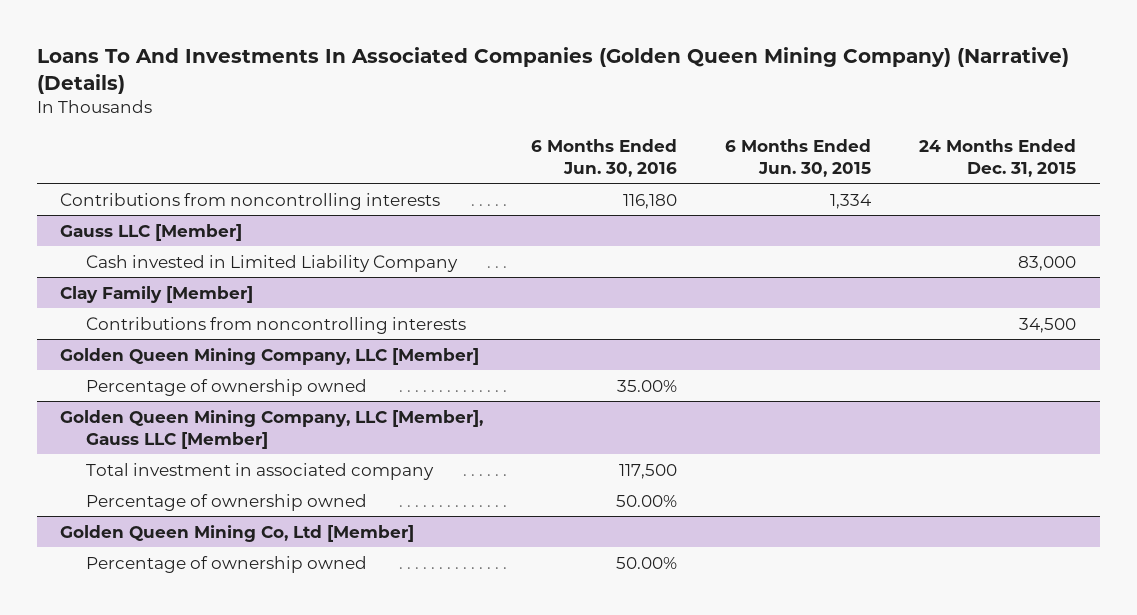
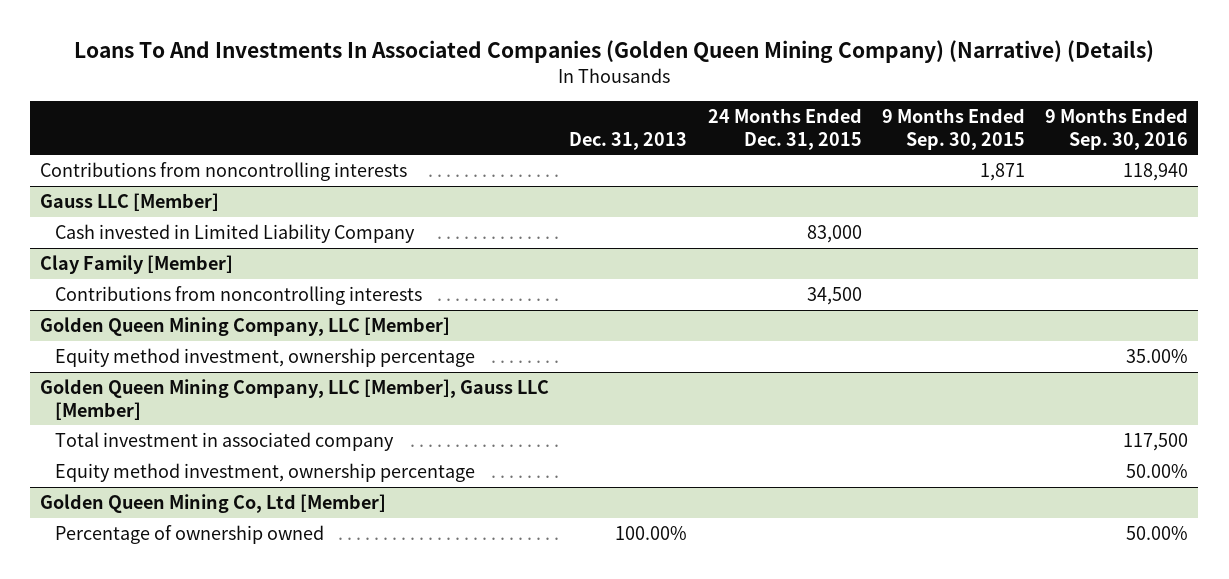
[531,138,678,177] 6 Months Ended Jun. 30, 2016 -> none
[725,138,872,177] 6 Months Ended Jun. 30, 2015 -> none
none -> [569,131,688,150] Dec. 31, 2013
none -> [882,108,1026,150] 9 Months Ended Sep. 30, 2015
none -> [1045,108,1189,150] 9 Months Ended Sep. 30, 2016
[86,378,368,396] Percentage of ownership owned -> [54,348,475,368] Equity method investment, ownership percentage
[86,493,368,511] Percentage of ownership owned -> [54,463,475,483] Equity method investment, ownership percentage

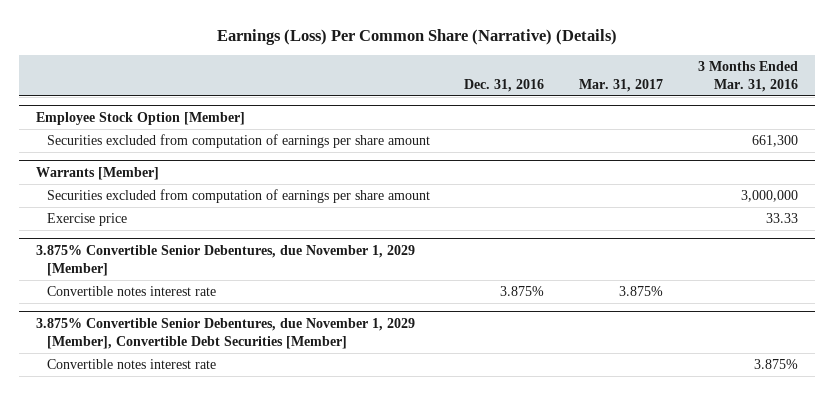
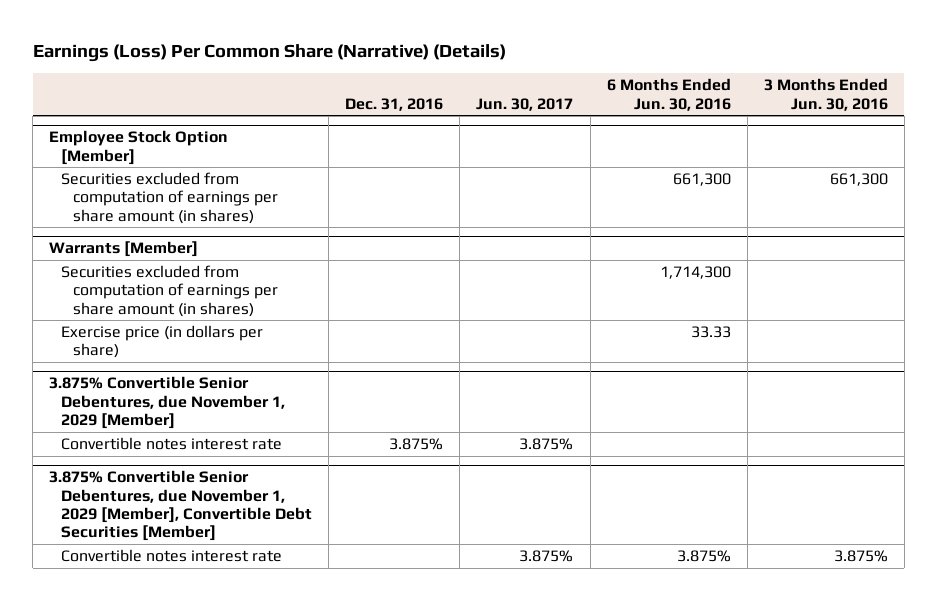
[579,78,664,92] Mar. 31, 2017 -> none
[697,61,798,92] 3 Months Ended Mar. 31, 2016 -> none
none -> [476,97,574,111] Jun. 30, 2017
none -> [606,78,731,111] 6 Months Ended Jun. 30, 2016
none -> [763,78,888,111] 3 Months Ended Jun. 30, 2016
[46,134,430,149] Securities excluded from computation of earnings per share amount -> [60,171,278,224] Securities excluded from computation of earnings per share amount (in shares)
[46,189,430,204] Securities excluded from computation of earnings per share amount -> [60,264,278,317] Securities excluded from computation of earnings per share amount (in shares)
[46,213,127,227] Exercise price -> [60,324,263,359] Exercise price (in dollars per share)

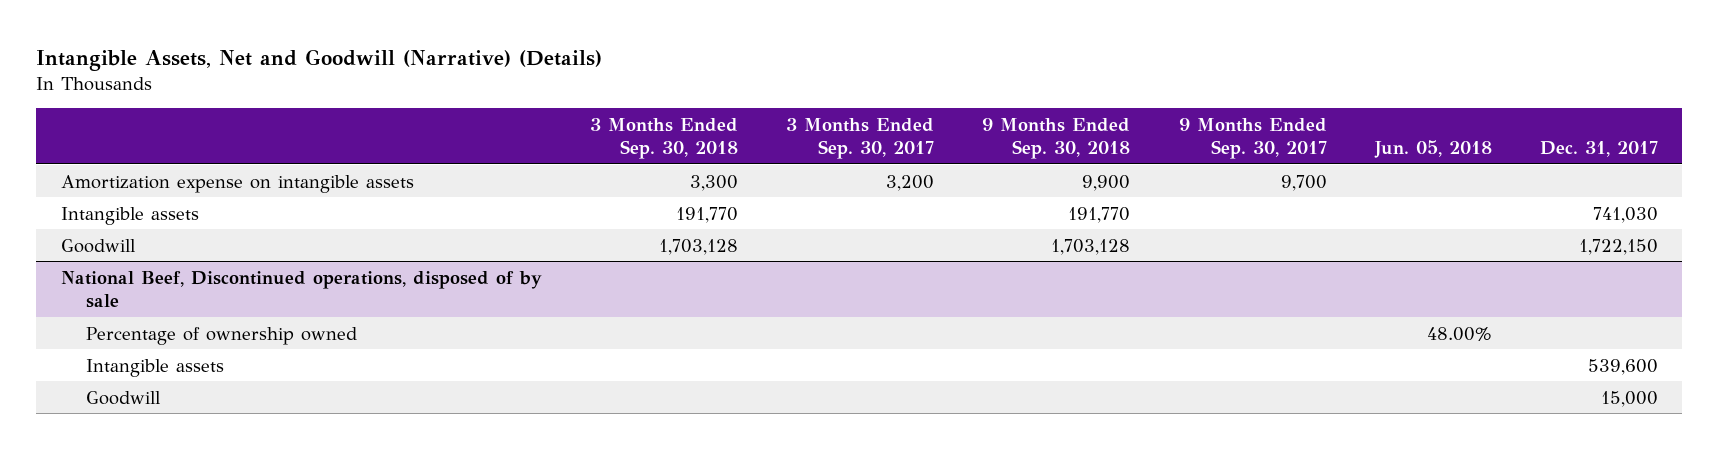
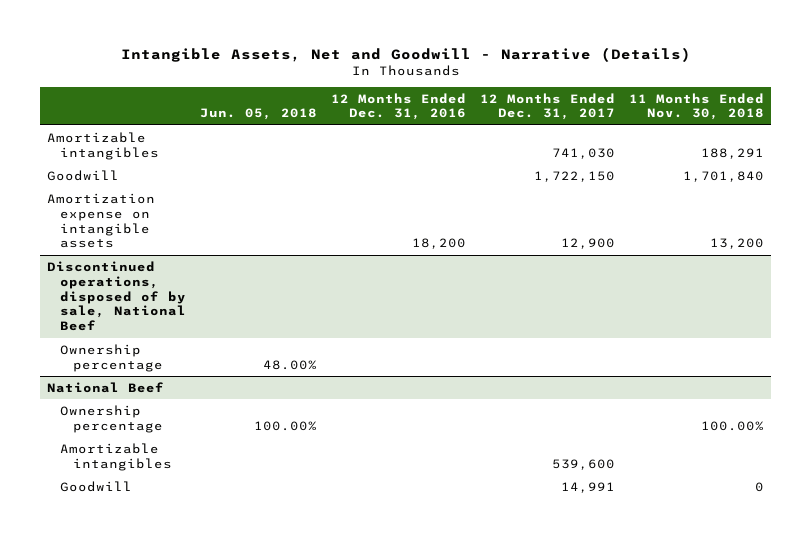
[36,48,603,71] Intangible Assets, Net and Goodwill (Narrative) (Details) -> [120,46,691,62] Intangible Assets, Net and Goodwill - Narrative (Details)
[589,117,738,160] 3 Months Ended Sep. 30, 2018 -> none
[786,117,935,160] 3 Months Ended Sep. 30, 2017 -> none
[982,117,1131,160] 9 Months Ended Sep. 30, 2018 -> none
[1178,117,1327,160] 9 Months Ended Sep. 30, 2017 -> none
[1540,141,1659,158] Dec. 31, 2017 -> none
none -> [330,92,466,121] 12 Months Ended Dec. 31, 2016
none -> [479,92,615,121] 12 Months Ended Dec. 31, 2017
none -> [628,92,764,121] 11 Months Ended Nov. 30, 2018
[60,206,199,225] Intangible assets -> [47,131,159,160] Amortizable intangibles
[86,358,225,377] Intangible assets -> none
[86,390,162,405] Goodwill -> none
[60,174,414,193] Amortization expense on intangible assets -> [47,192,156,249] Amortization expense on intangible assets
[60,270,542,308] National Beef, Discontinued operations, disposed of by sale -> [47,260,186,332] Discontinued operations, disposed of by sale, National Beef
[86,326,358,345] Percentage of ownership owned -> [59,343,163,372] Ownership percentage
none -> [47,381,165,393] National Beef
none -> [59,404,163,433] Ownership percentage
none -> [59,442,172,471] Amortizable intangibles
none -> [59,480,132,492] Goodwill

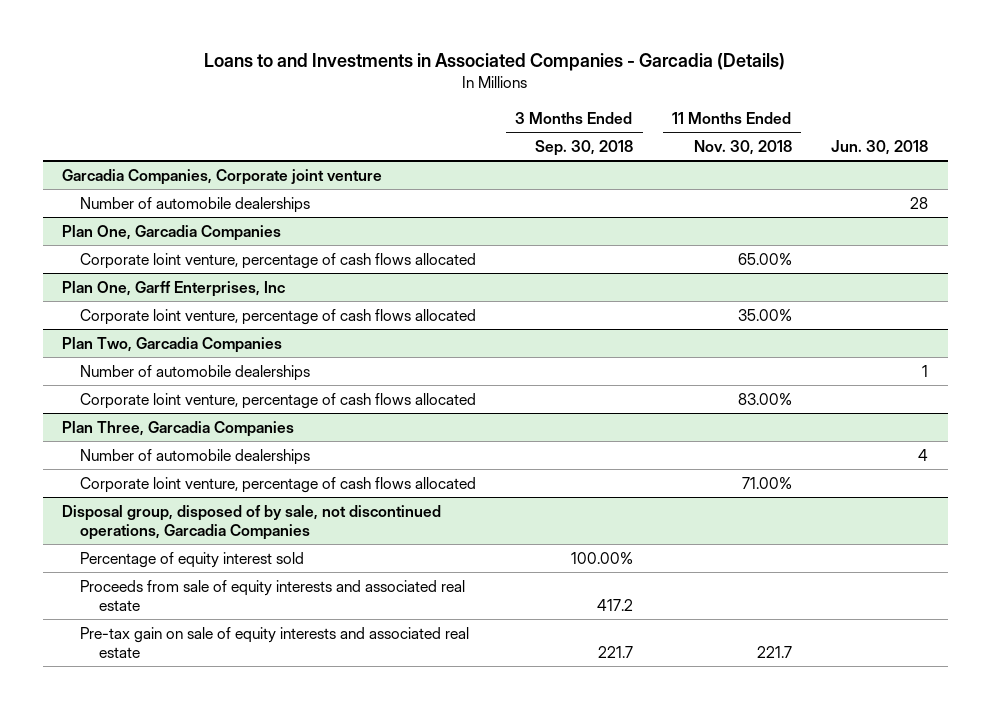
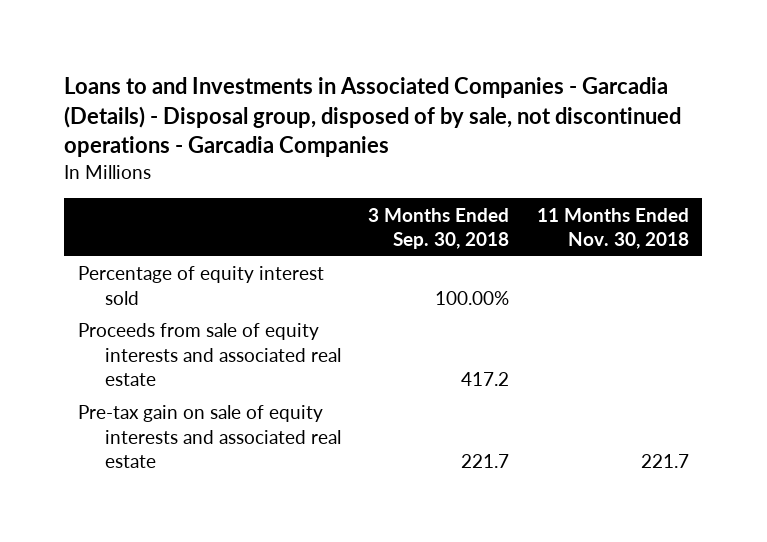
[204,52,786,71] Loans to and Investments in Associated Companies - Garcadia (Details) -> [64,77,682,158] Loans to and Investments in Associated Companies - Garcadia (Details) - Disposal group, disposed of by sale, not discontinued operations - Garcadia Companies
[831,139,929,155] Jun. 30, 2018 -> none
[62,168,383,185] Garcadia Companies, Corporate joint venture -> none
[80,196,311,213] Number of automobile dealerships -> none
[62,224,282,241] Plan One, Garcadia Companies -> none
[80,252,477,269] Corporate loint venture, percentage of cash flows allocated -> none
[62,280,286,297] Plan One, Garff Enterprises, Inc -> none
[80,308,477,325] Corporate loint venture, percentage of cash flows allocated -> none
[62,336,283,353] Plan Two, Garcadia Companies -> none
[80,364,311,381] Number of automobile dealerships -> none
[80,392,477,409] Corporate loint venture, percentage of cash flows allocated -> none
[62,420,295,437] Plan Three, Garcadia Companies -> none
[80,448,311,465] Number of automobile dealerships -> none
[80,476,477,493] Corporate loint venture, percentage of cash flows allocated -> none
[62,504,442,540] Disposal group, disposed of by sale, not discontinued operations, Garcadia Companies -> none

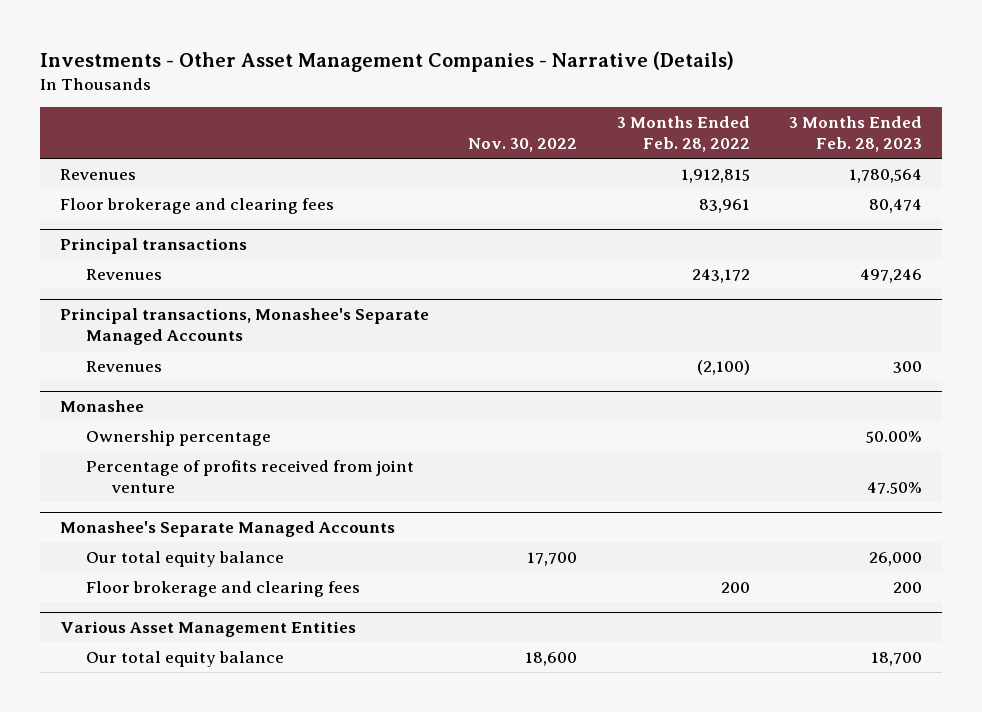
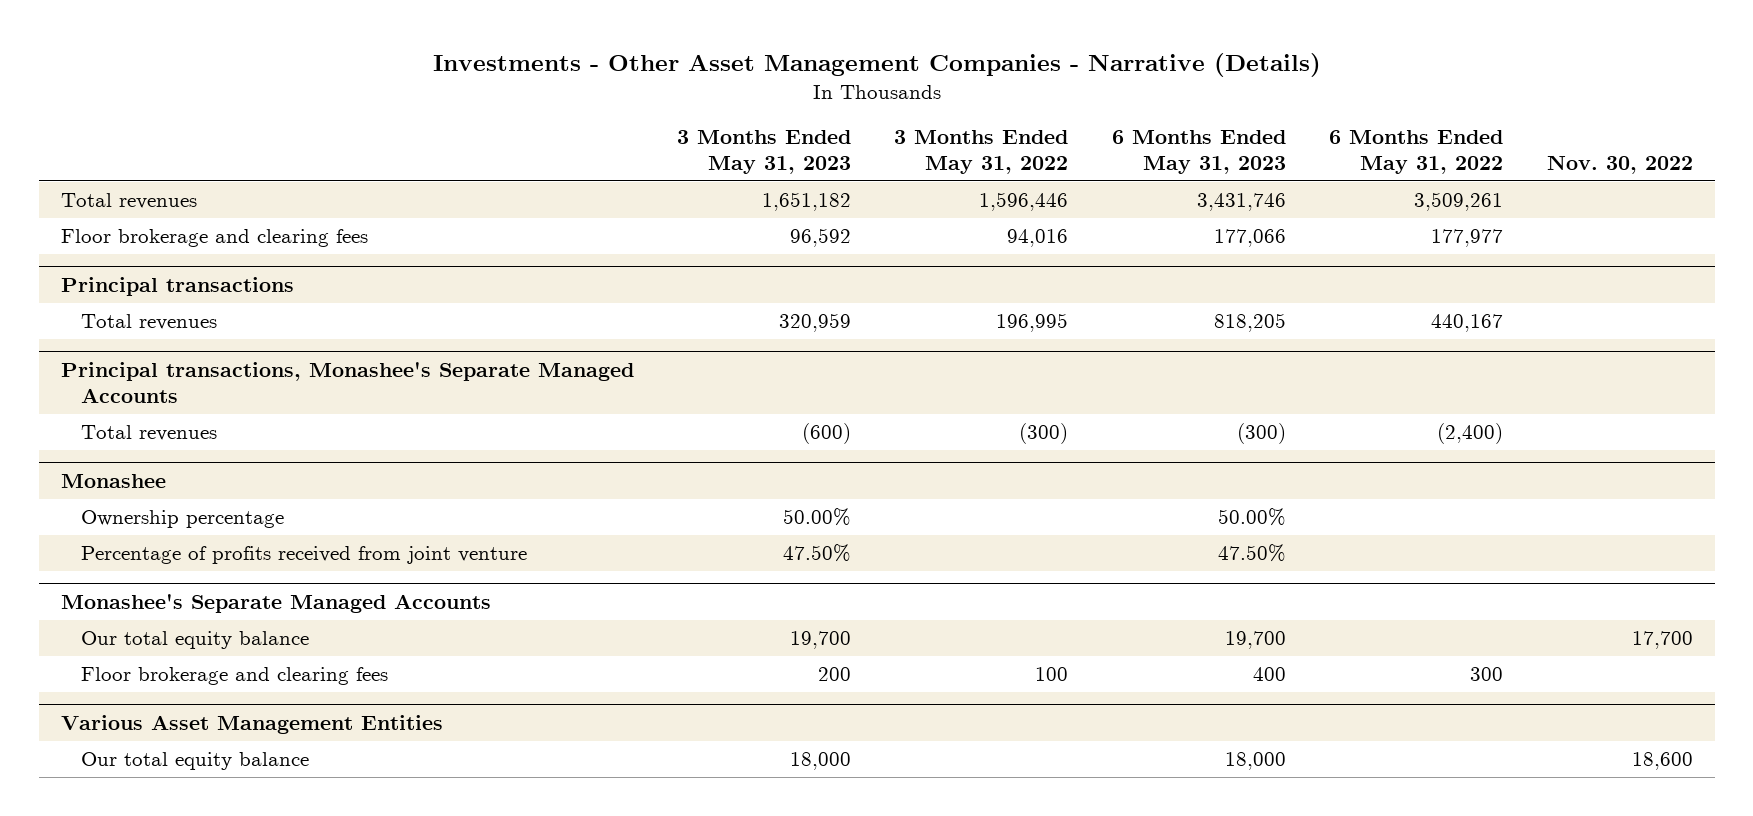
[616,116,750,153] 3 Months Ended Feb. 28, 2022 -> none
[789,116,923,153] 3 Months Ended Feb. 28, 2023 -> none
none -> [676,130,851,174] 3 Months Ended May 31, 2023
none -> [894,130,1069,174] 3 Months Ended May 31, 2022
none -> [1111,130,1286,174] 6 Months Ended May 31, 2023
none -> [1329,130,1504,174] 6 Months Ended May 31, 2022
[59,168,136,180] Revenues -> [60,193,197,210] Total revenues
[86,268,163,280] Revenues -> [81,314,218,331] Total revenues
[86,360,163,372] Revenues -> [81,425,218,442] Total revenues

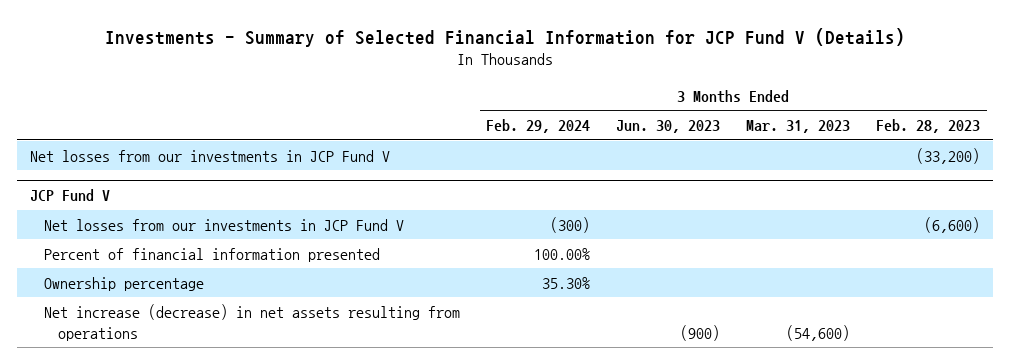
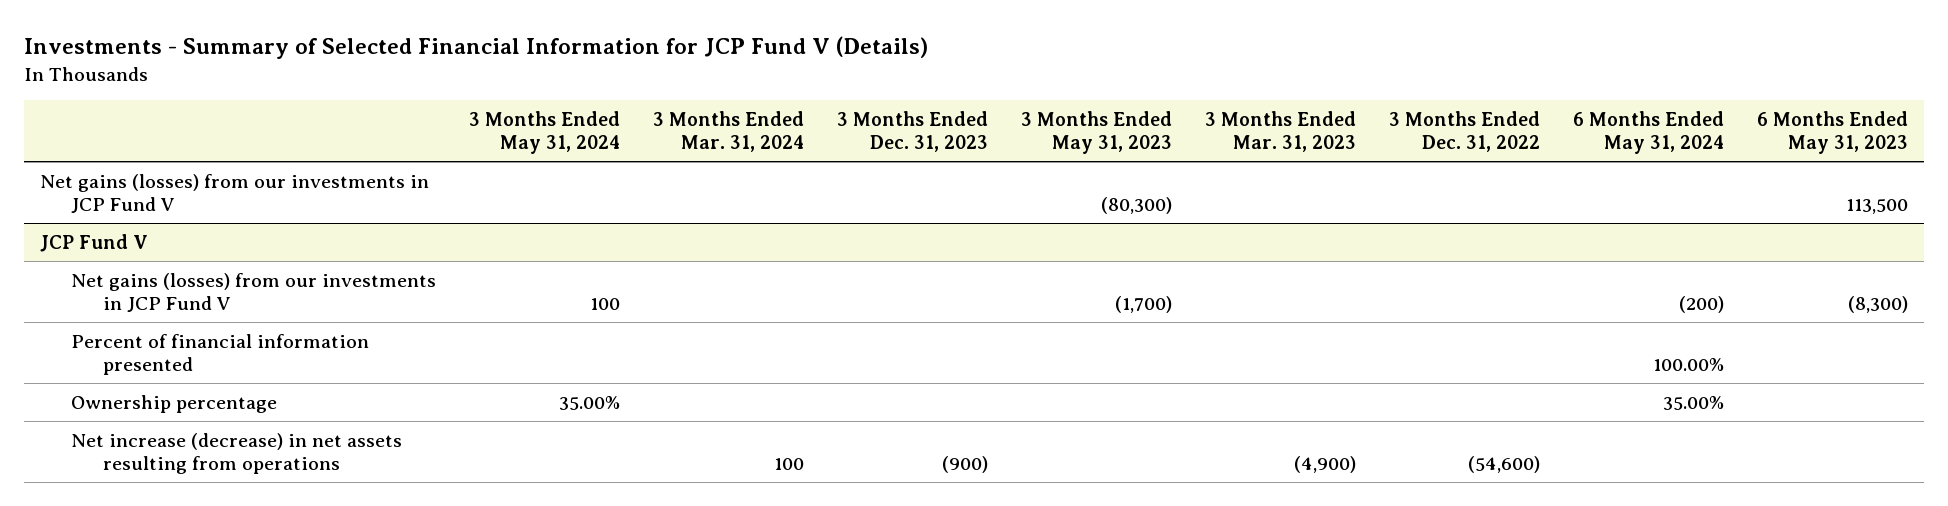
[486,119,591,134] Feb. 29, 2024 -> none
[616,120,721,134] Jun. 30, 2023 -> none
[876,119,981,134] Feb. 28, 2023 -> none
none -> [469,111,621,155] 3 Months Ended May 31, 2024
none -> [653,111,805,153] 3 Months Ended Mar. 31, 2024
none -> [837,111,989,153] 3 Months Ended Dec. 31, 2023
none -> [1021,111,1173,155] 3 Months Ended May 31, 2023
none -> [1388,111,1540,153] 3 Months Ended Dec. 31, 2022
none -> [1572,111,1724,155] 6 Months Ended May 31, 2024
none -> [1756,111,1908,155] 6 Months Ended May 31, 2023
[30,149,391,162] Net losses from our investments in JCP Fund V -> [40,173,430,213] Net gains (losses) from our investments in JCP Fund V
[44,218,405,231] Net losses from our investments in JCP Fund V -> [71,272,437,312] Net gains (losses) from our investments in JCP Fund V
[786,324,851,341] (54,600) -> [1293,455,1356,473] (4,900)

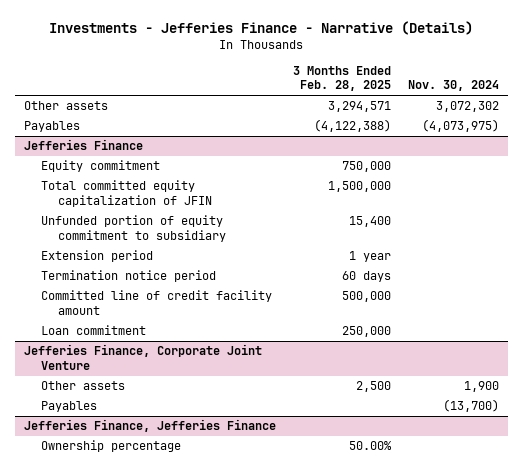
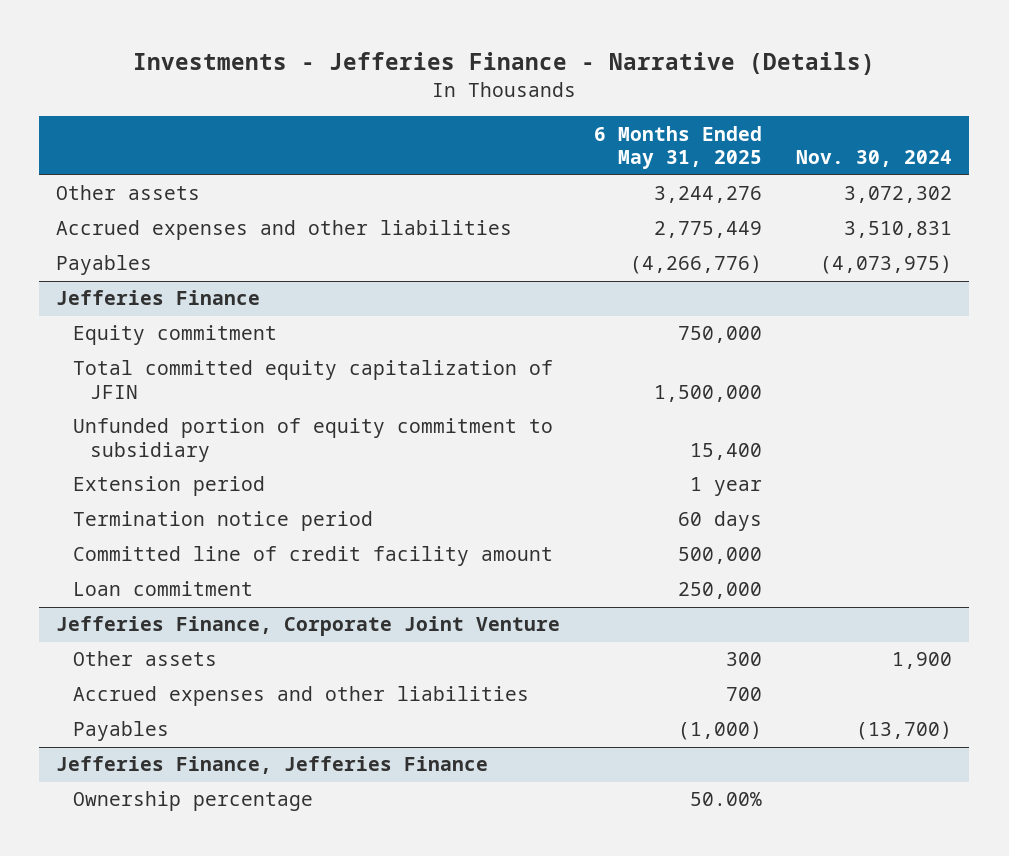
[292,66,391,92] 3 Months Ended Feb. 28, 2025 -> none
none -> [594,125,763,170] 6 Months Ended May 31, 2025
none -> [56,220,513,241] Accrued expenses and other liabilities
none -> [73,686,530,707] Accrued expenses and other liabilities

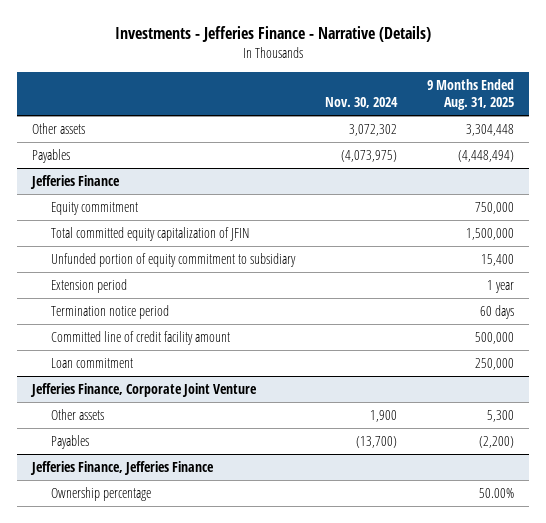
[594,125,763,170] 6 Months Ended May 31, 2025 -> none
none -> [426,79,514,110] 9 Months Ended Aug. 31, 2025
[56,220,513,241] Accrued expenses and other liabilities -> none
[73,686,530,707] Accrued expenses and other liabilities -> none

